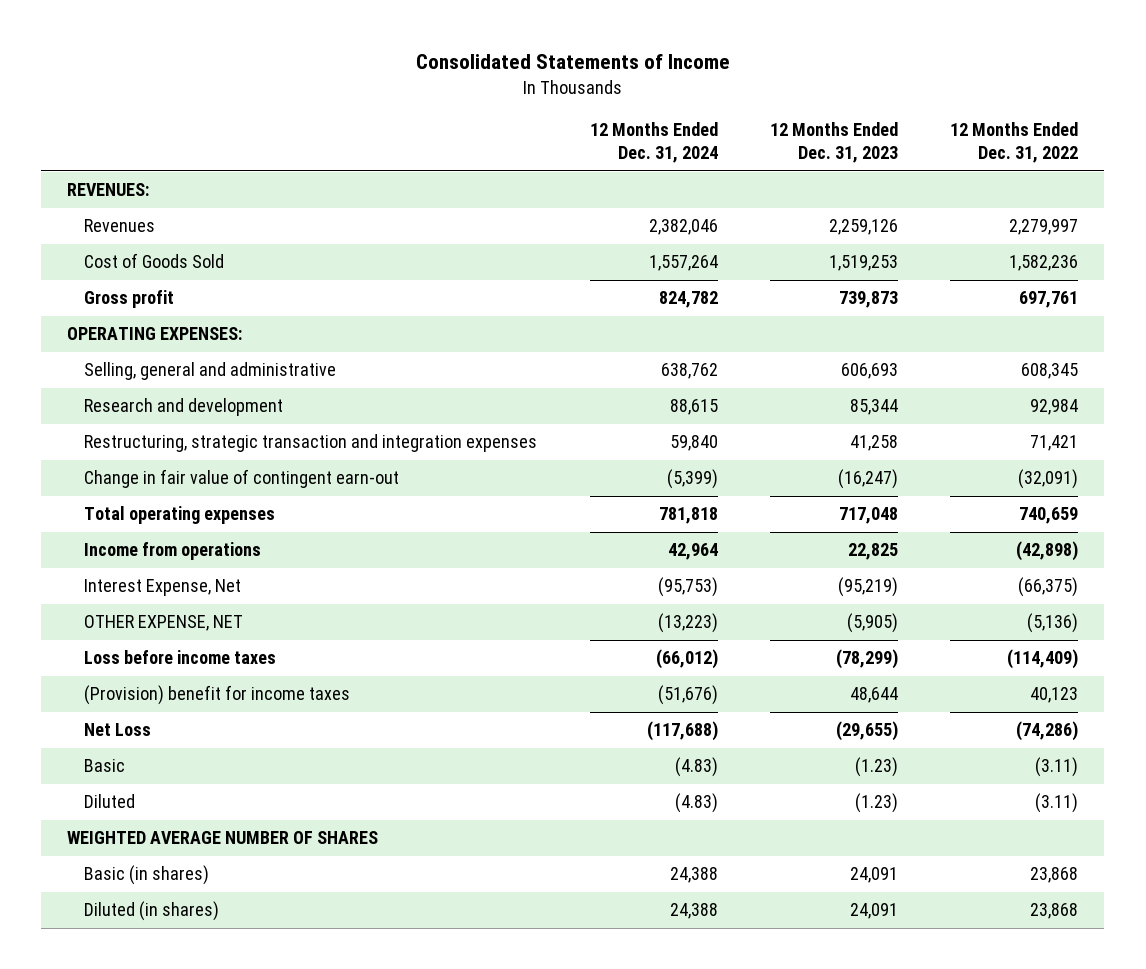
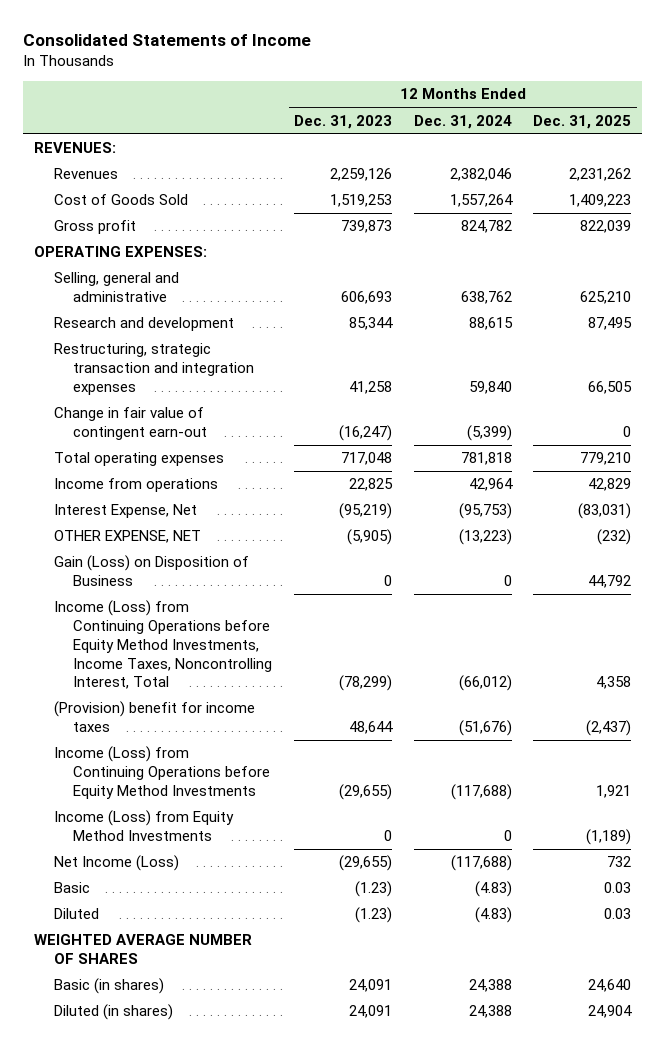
[950,122,1079,164] 12 Months Ended Dec. 31, 2022 -> none
none -> [533,114,632,129] Dec. 31, 2025
none -> [53,555,249,587] Gain (Loss) on Disposition of Business
[84,650,277,665] Loss before income taxes -> [53,600,273,690] Income (Loss) from Continuing Operations before Equity Method Investments, Income Taxes, Noncontrolling Interest, Total
none -> [53,746,271,799] Income (Loss) from Continuing Operations before Equity Method Investments
none -> [53,810,234,842] Income (Loss) from Equity Method Investments
[84,723,152,737] Net Loss -> [53,855,179,872] Net Income (Loss)

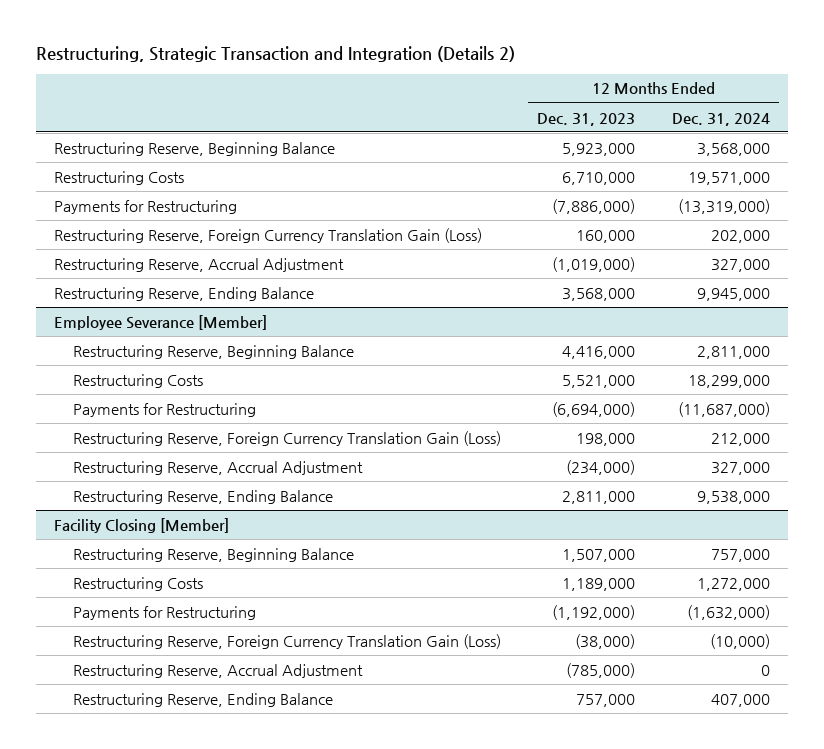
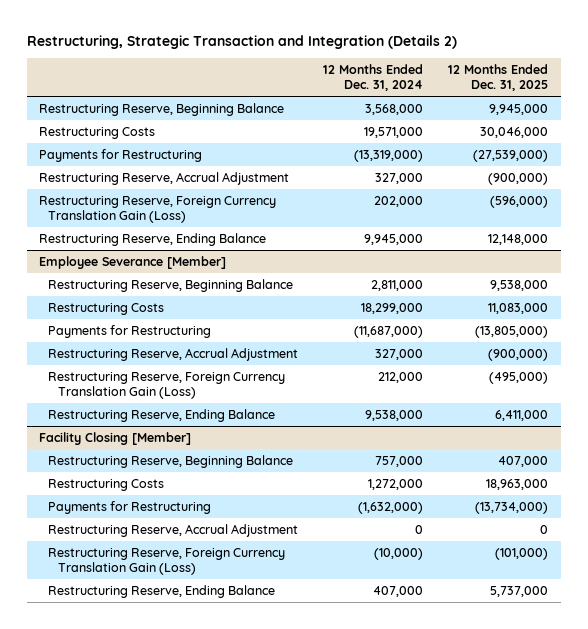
[537,112,636,126] Dec. 31, 2023 -> none
none -> [448,64,549,92] 12 Months Ended Dec. 31, 2025
[54,227,483,243] Restructuring Reserve, Foreign Currency Translation Gain (Loss) -> [39,195,277,224] Restructuring Reserve, Foreign Currency Translation Gain (Loss)
[73,430,502,446] Restructuring Reserve, Foreign Currency Translation Gain (Loss) -> [48,371,286,400] Restructuring Reserve, Foreign Currency Translation Gain (Loss)
[73,633,502,649] Restructuring Reserve, Foreign Currency Translation Gain (Loss) -> [48,547,286,576] Restructuring Reserve, Foreign Currency Translation Gain (Loss)

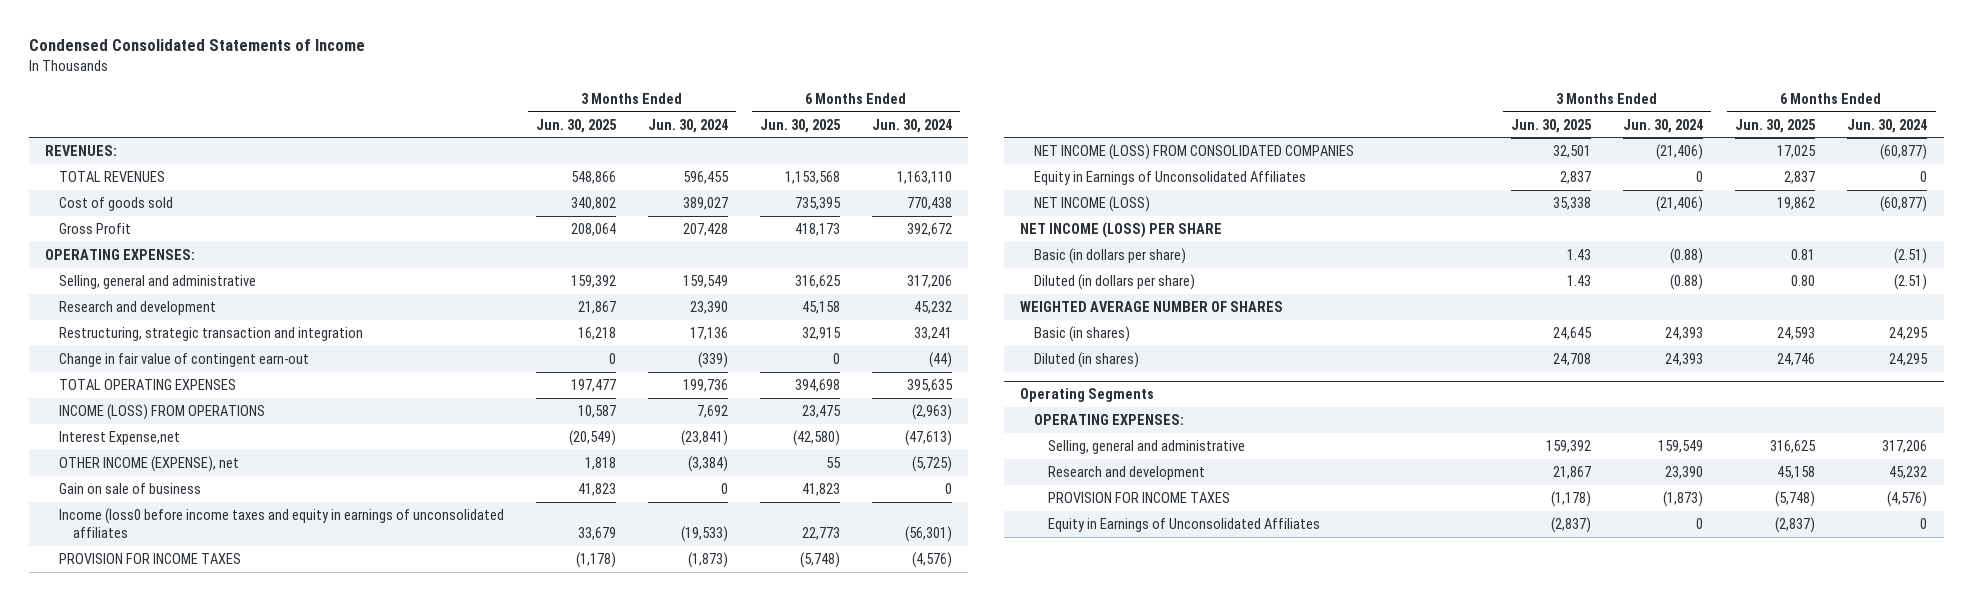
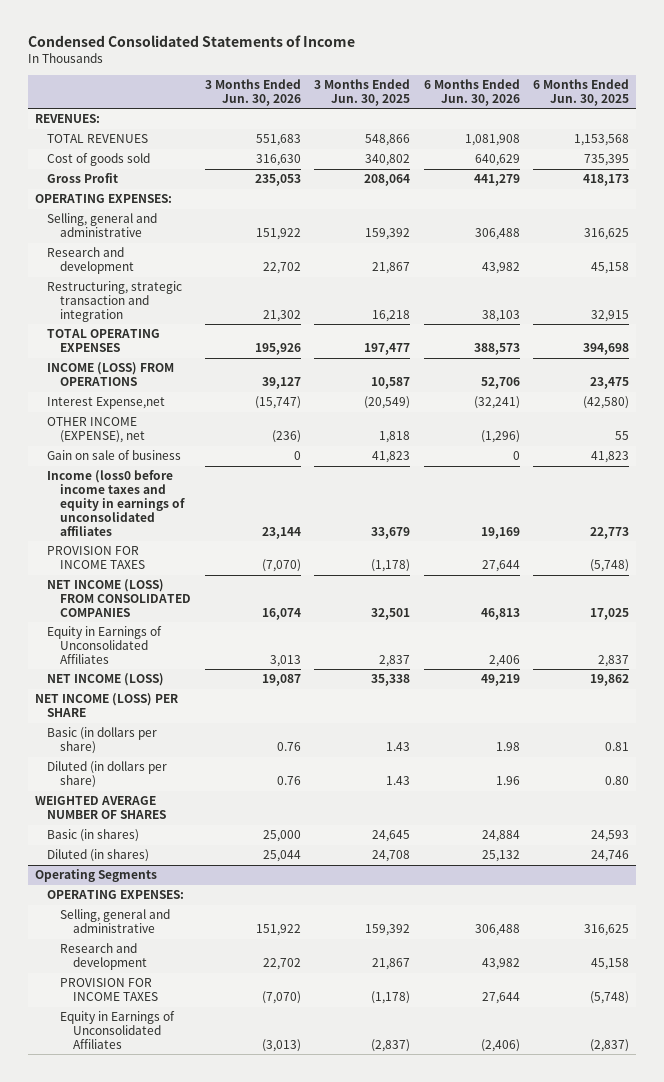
[647,118,728,133] Jun. 30, 2024 -> none
[871,118,952,133] Jun. 30, 2024 -> none
none -> [204,78,301,106] 3 Months Ended Jun. 30, 2026
none -> [423,78,520,106] 6 Months Ended Jun. 30, 2026
[58,353,309,368] Change in fair value of contingent earn-out -> none

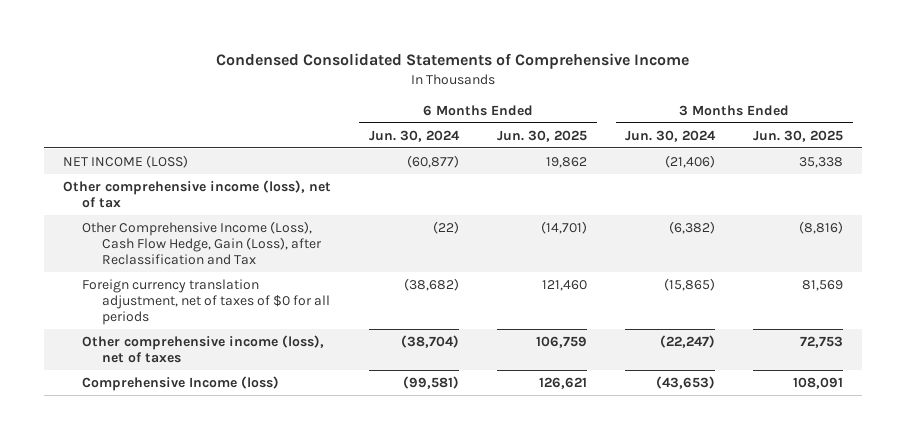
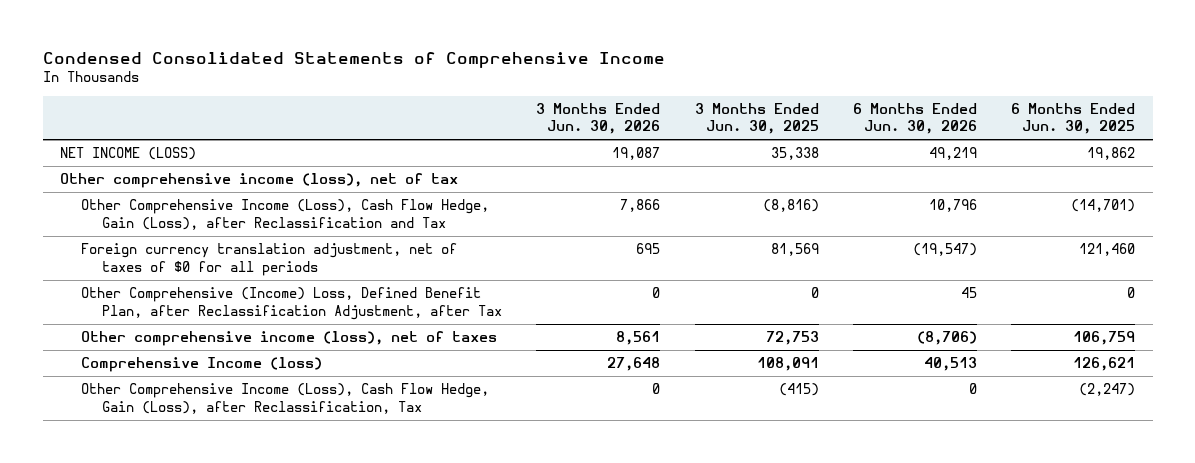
[368,129,460,142] Jun. 30, 2024 -> none
[625,129,717,142] Jun. 30, 2024 -> none
none -> [536,102,661,135] 3 Months Ended Jun. 30, 2026
none -> [853,102,978,135] 6 Months Ended Jun. 30, 2026
none -> [80,287,502,320] Other Comprehensive (Income) Loss, Defined Benefit Plan, after Reclassification Adjustment, after Tax
none -> [80,383,489,414] Other Comprehensive Income (Loss), Cash Flow Hedge, Gain (Loss), after Reclassification, Tax

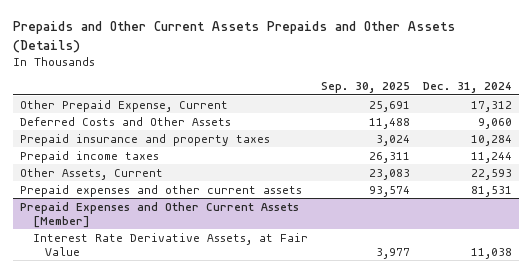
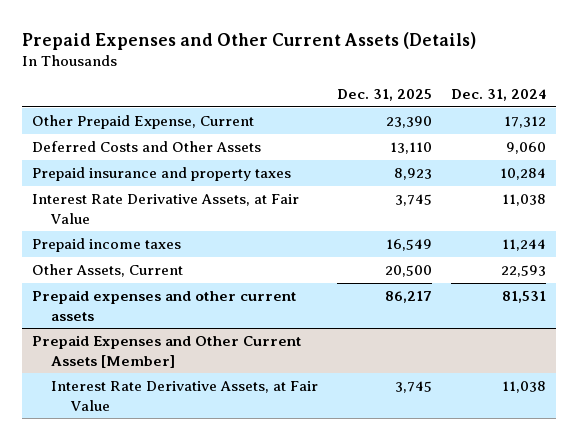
[13,21,456,53] Prepaids and Other Current Assets Prepaids and Other Assets (Details) -> [22,31,477,50] Prepaid Expenses and Other Current Assets (Details)
[320,82,410,94] Sep. 30, 2025 -> none
none -> [337,89,433,102] Dec. 31, 2025
none -> [31,194,299,224] Interest Rate Derivative Assets, at Fair Value

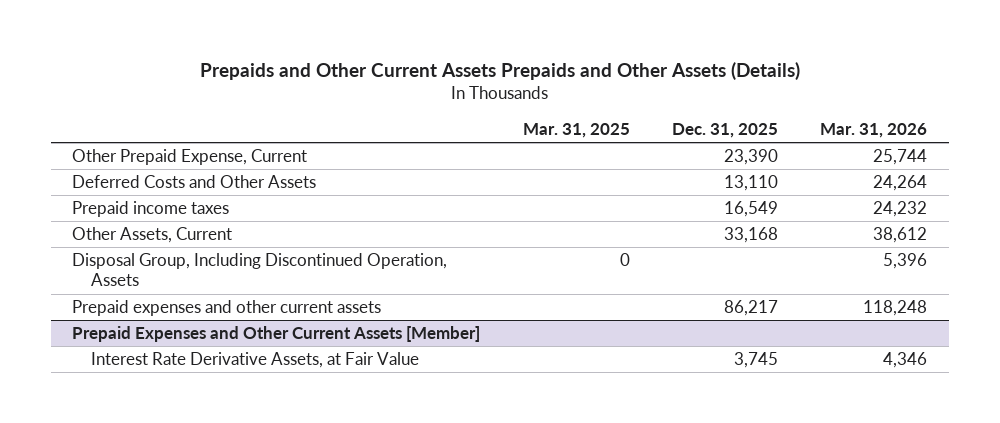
[22,31,477,50] Prepaid Expenses and Other Current Assets (Details) -> [199,61,800,80] Prepaids and Other Current Assets Prepaids and Other Assets (Details)
[451,89,547,102] Dec. 31, 2024 -> none
none -> [522,123,630,139] Mar. 31, 2025
none -> [820,123,928,139] Mar. 31, 2026
[31,167,291,182] Prepaid insurance and property taxes -> none
[31,194,299,224] Interest Rate Derivative Assets, at Fair Value -> none
[385,265,433,278] 20,500 -> [723,227,778,244] 33,168
none -> [72,253,448,287] Disposal Group, Including Discontinued Operation, Assets

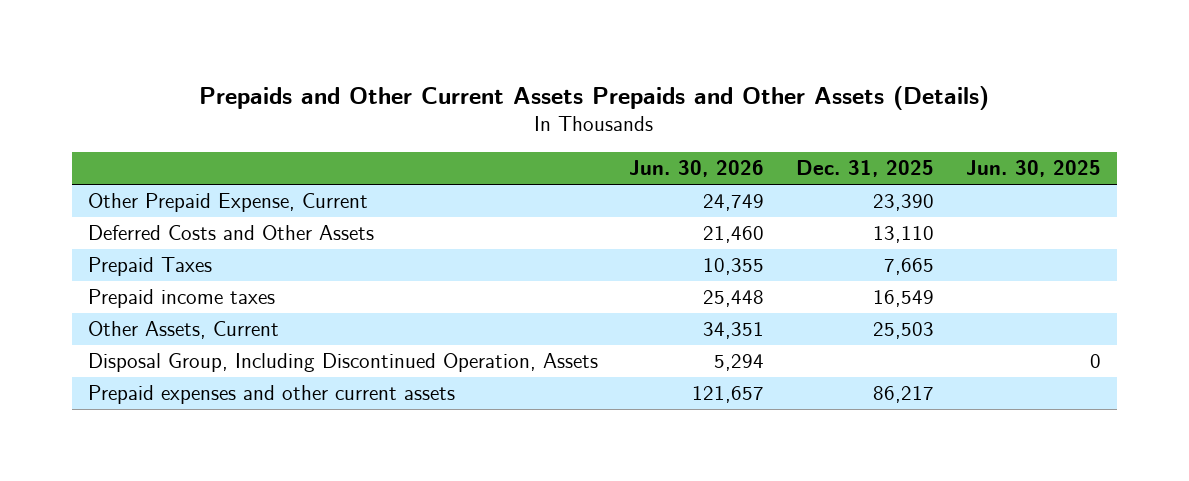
[522,123,630,139] Mar. 31, 2025 -> none
[820,123,928,139] Mar. 31, 2026 -> none
none -> [629,160,765,178] Jun. 30, 2026
none -> [966,160,1102,178] Jun. 30, 2025
none -> [87,257,212,277] Prepaid Taxes
[723,227,778,244] 33,168 -> [873,322,935,340] 25,503
[72,326,481,343] Prepaid Expenses and Other Current Assets [Member] -> none
[90,352,419,369] Interest Rate Derivative Assets, at Fair Value -> none

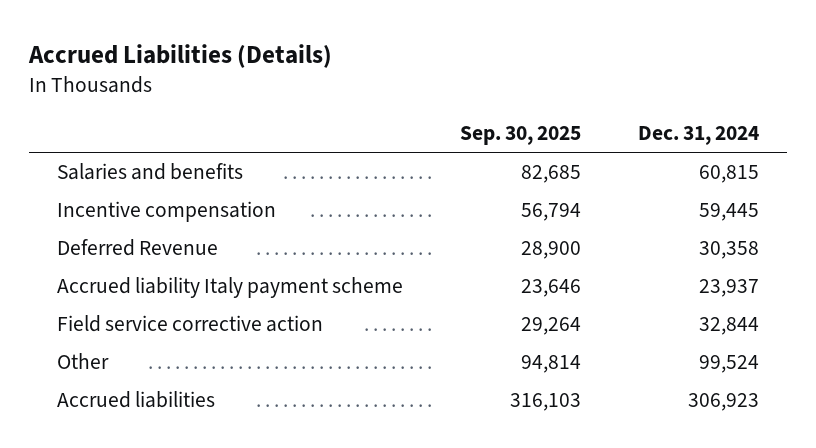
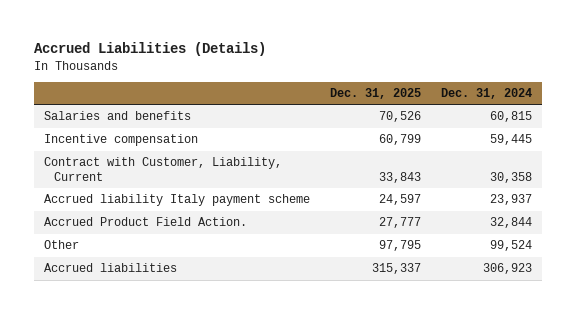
[460,126,582,146] Sep. 30, 2025 -> none
none -> [329,87,421,99] Dec. 31, 2025
[57,239,219,257] Deferred Revenue -> [44,157,283,181] Contract with Customer, Liability, Current
[57,315,324,333] Field service corrective action -> [44,217,248,227] Accrued Product Field Action.

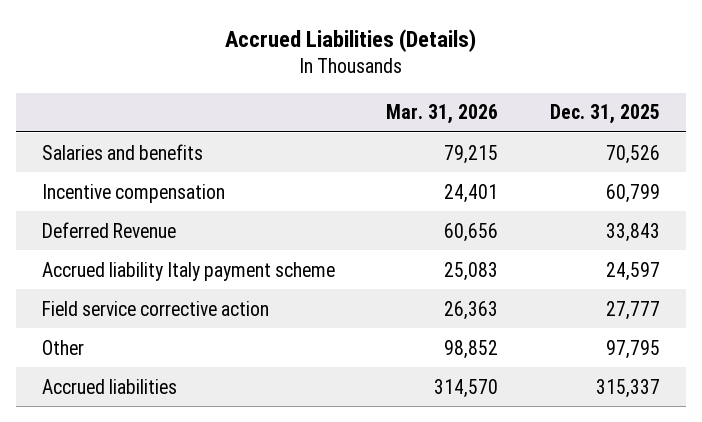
[440,87,532,99] Dec. 31, 2024 -> none
none -> [386,104,499,125] Mar. 31, 2026
[44,157,283,181] Contract with Customer, Liability, Current -> [41,221,176,238] Deferred Revenue
[44,217,248,227] Accrued Product Field Action. -> [41,300,269,316] Field service corrective action

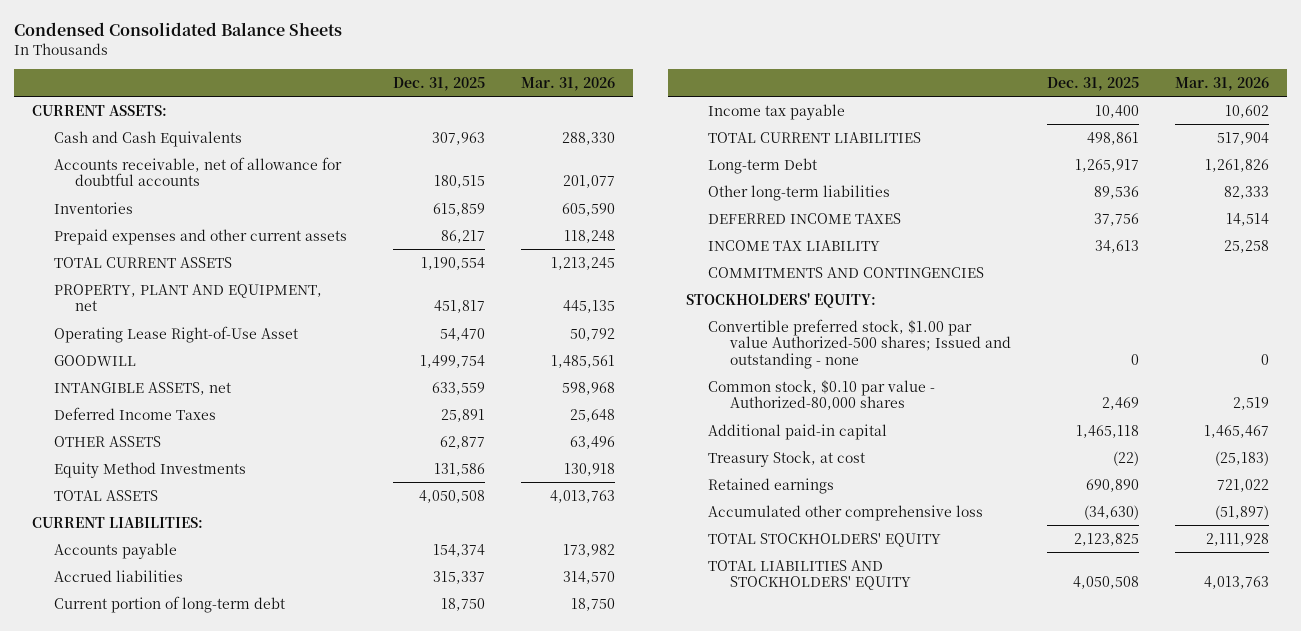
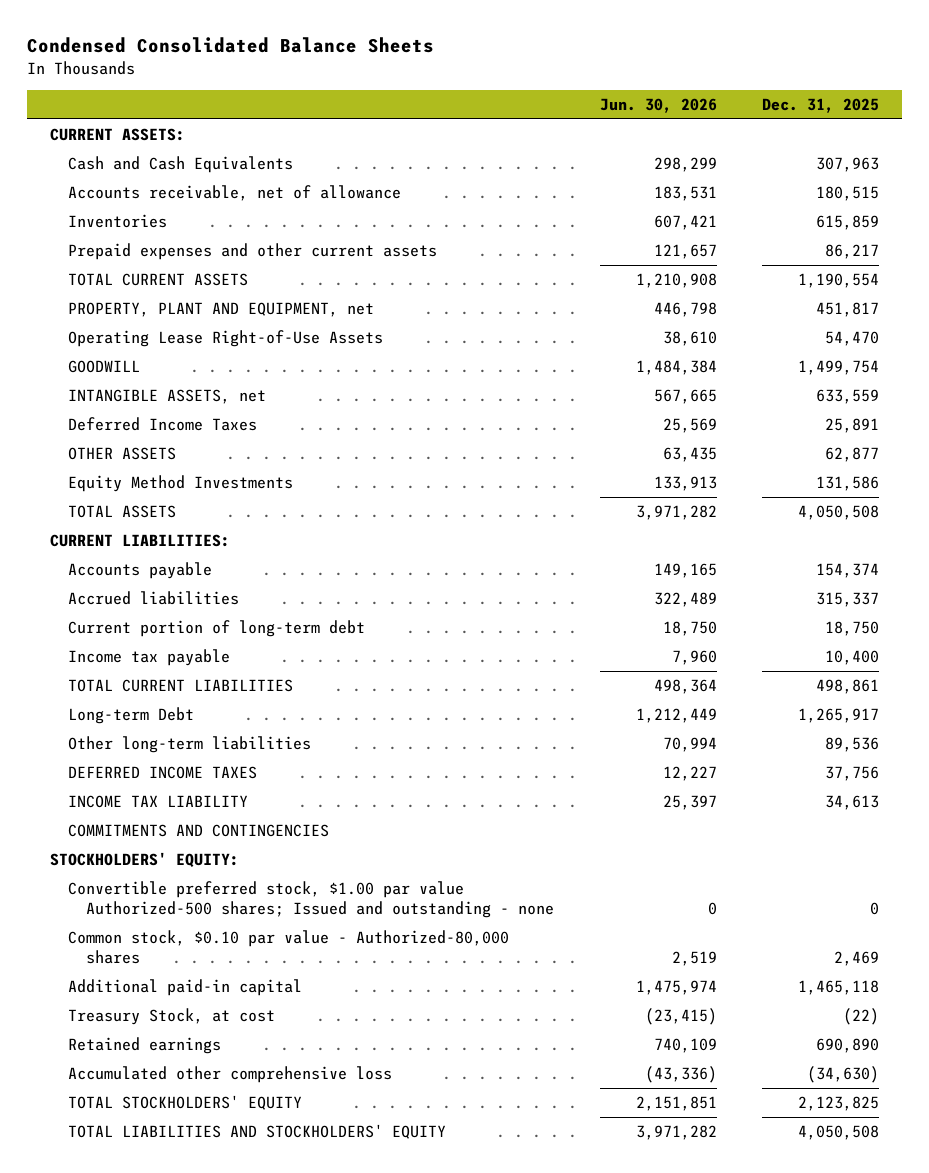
[520,76,615,91] Mar. 31, 2026 -> none
none -> [599,97,717,113] Jun. 30, 2026
[53,156,342,187] Accounts receivable, net of allowance for doubtful accounts -> [67,185,401,202] Accounts receivable, net of allowance
[53,325,298,343] Operating Lease Right-of-Use Asset -> [67,330,383,348] Operating Lease Right-of-Use Assets

